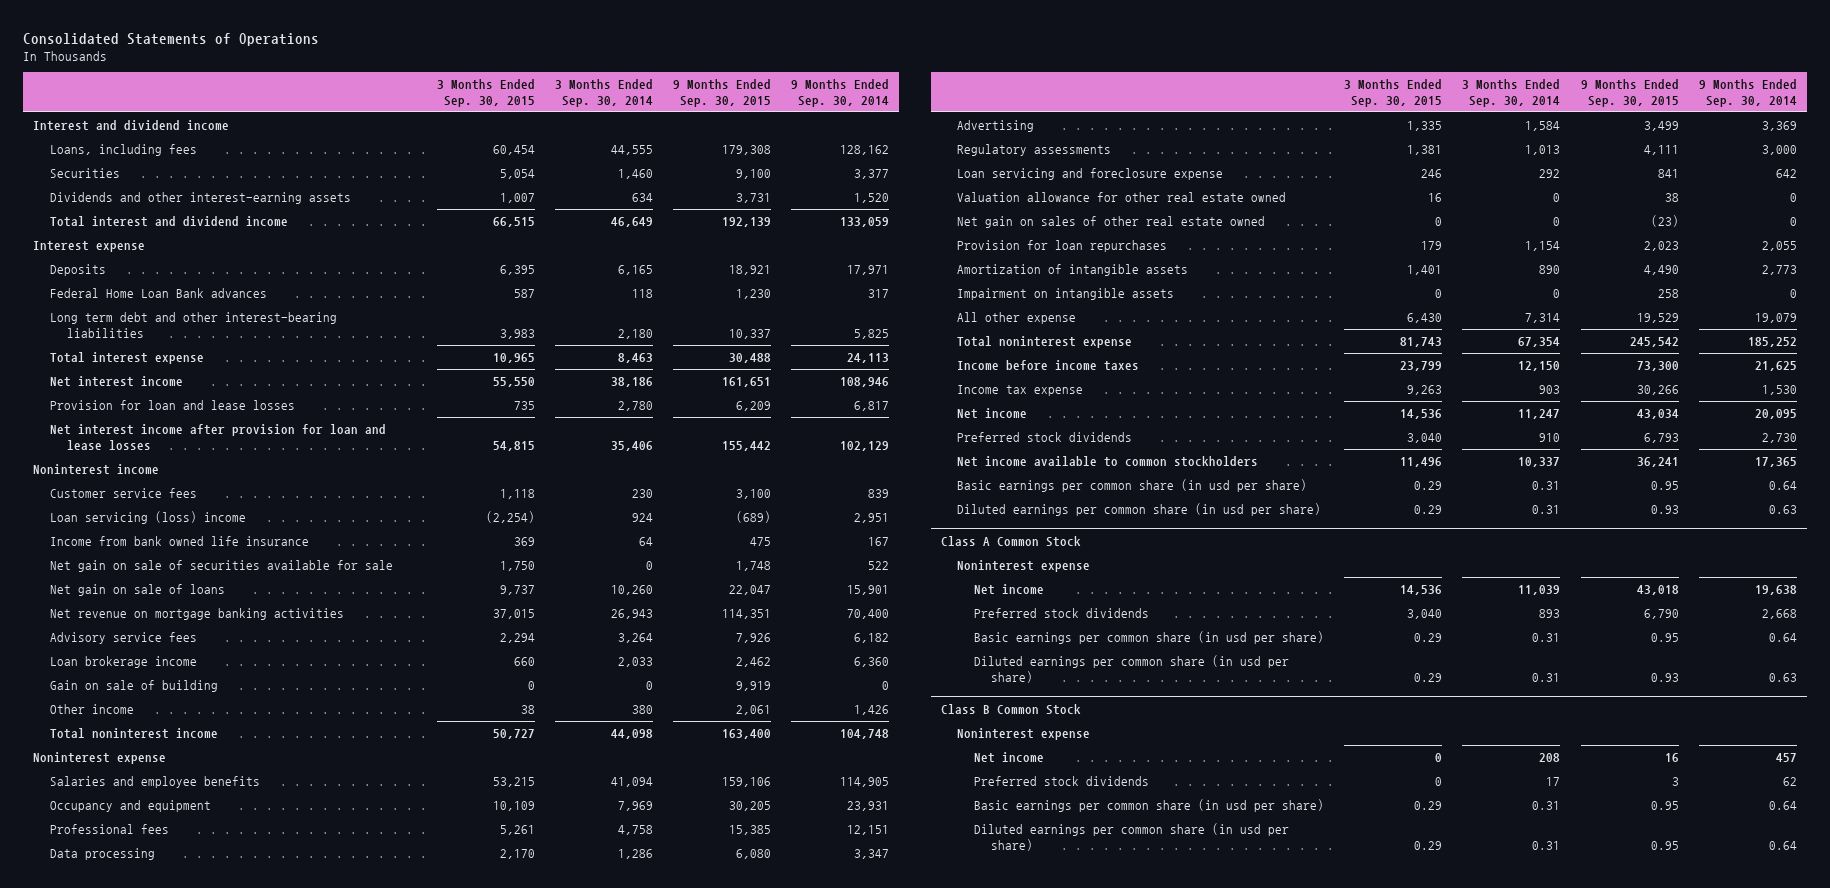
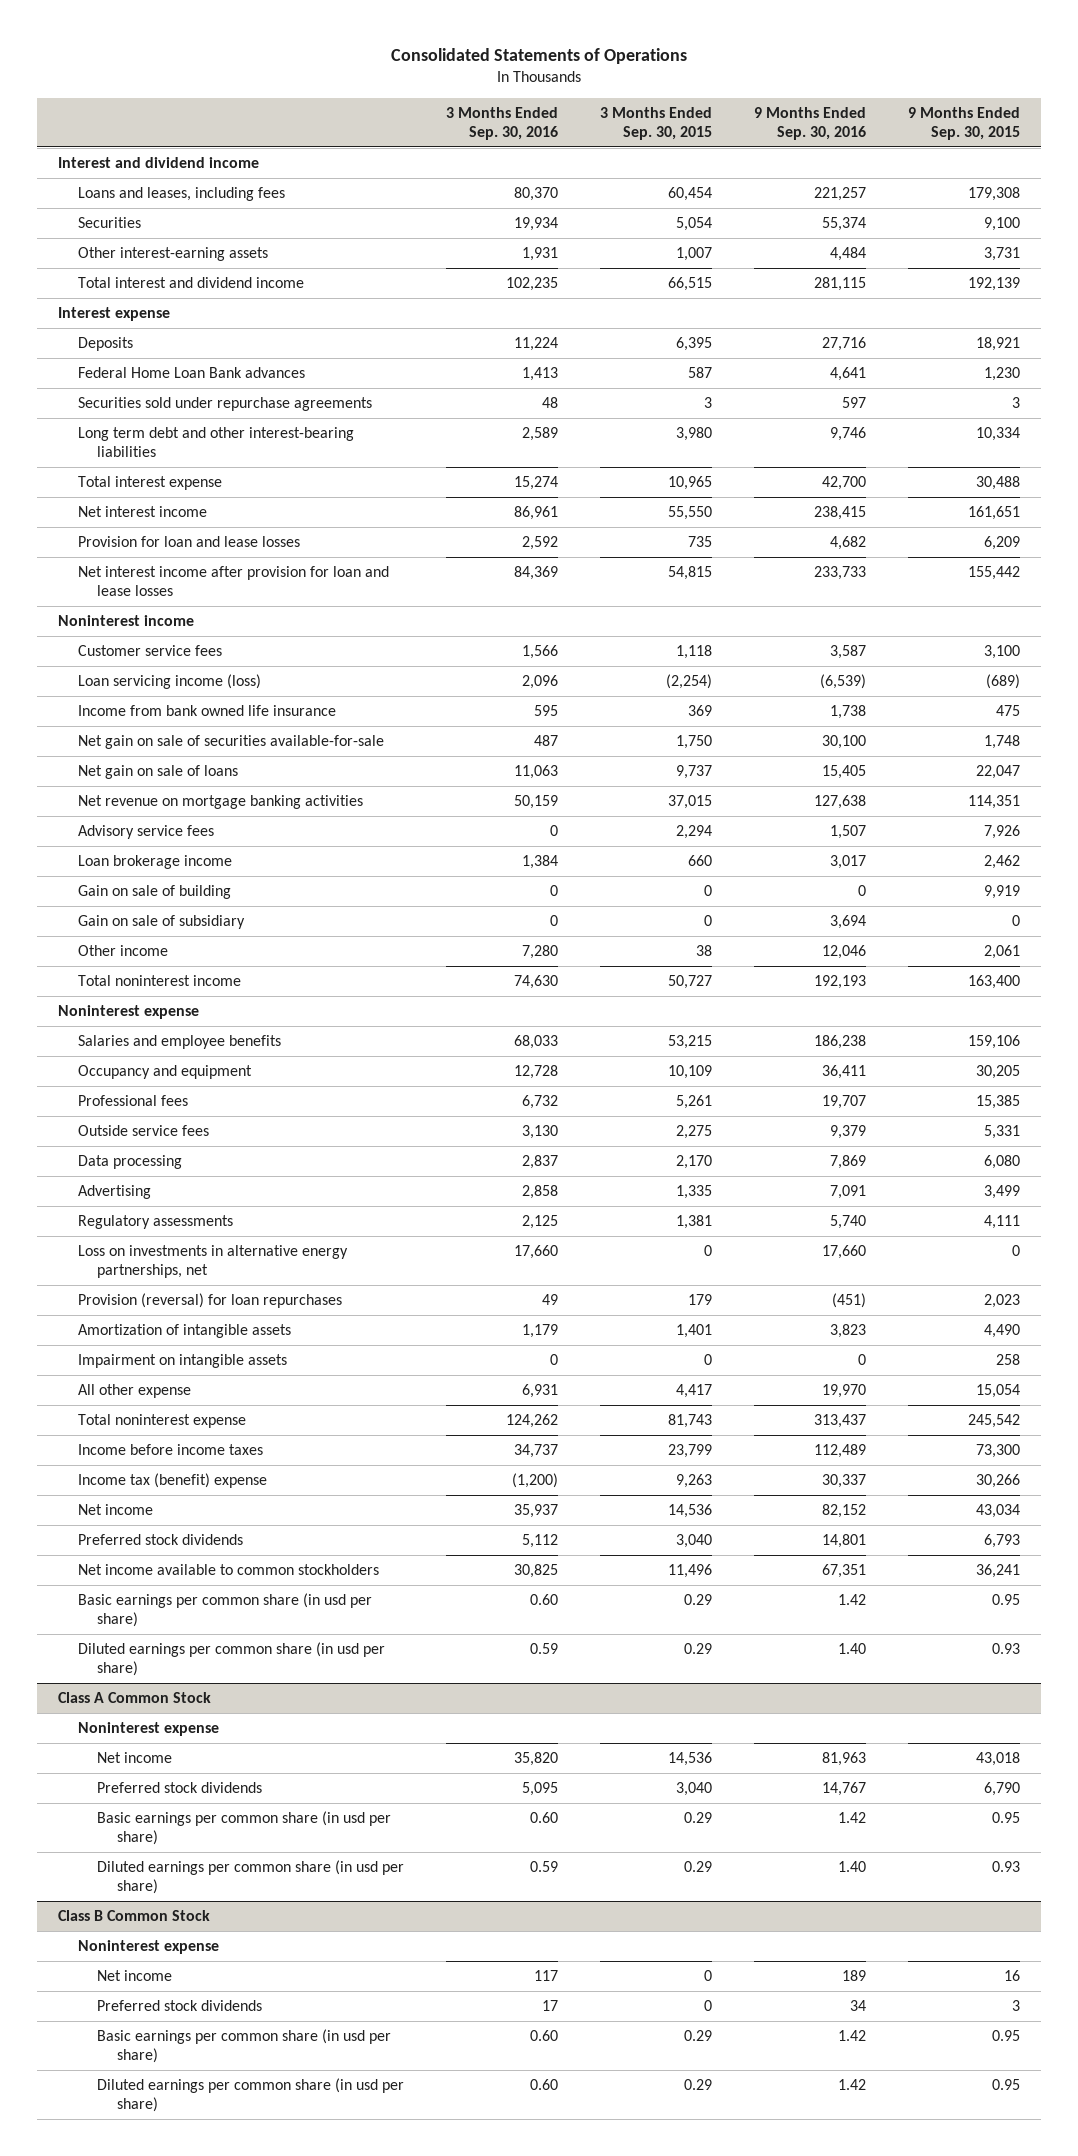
[554,79,653,107] 3 Months Ended Sep. 30, 2014 -> none
[791,79,890,107] 9 Months Ended Sep. 30, 2014 -> none
none -> [446,106,559,140] 3 Months Ended Sep. 30, 2016
none -> [753,106,866,140] 9 Months Ended Sep. 30, 2016
[49,144,197,157] Loans, including fees -> [77,186,285,201] Loans and leases, including fees
[49,192,351,205] Dividends and other interest-earning assets -> [77,246,268,261] Other interest-earning assets
none -> [77,396,372,411] Securities sold under repurchase agreements
[499,328,535,339] 3,983 -> [676,426,713,441] 3,980
[729,328,772,339] 10,337 -> [975,426,1020,441] 10,334
[49,511,246,525] Loan servicing (loss) income -> [77,673,261,689] Loan servicing income (loss)
[49,560,393,573] Net gain on sale of securities available for sale -> [77,734,384,749] Net gain on sale of securities available-for-sale
none -> [77,914,245,929] Gain on sale of subsidiary
none -> [77,1124,209,1136] Outside service fees
[957,168,1224,181] Loan servicing and foreclosure expense -> none
[957,192,1287,203] Valuation allowance for other real estate owned -> none
[957,216,1266,229] Net gain on sales of other real estate owned -> none
none -> [77,1244,348,1278] Loss on investments in alternative energy partnerships, net
[957,240,1168,253] Provision for loan repurchases -> [77,1292,342,1308] Provision (reversal) for loan repurchases
[1407,313,1443,324] 6,430 -> [676,1383,713,1398] 4,417
[1636,313,1679,324] 19,529 -> [975,1383,1020,1398] 15,054
[957,385,1084,397] Income tax expense -> [77,1472,267,1488] Income tax (benefit) expense

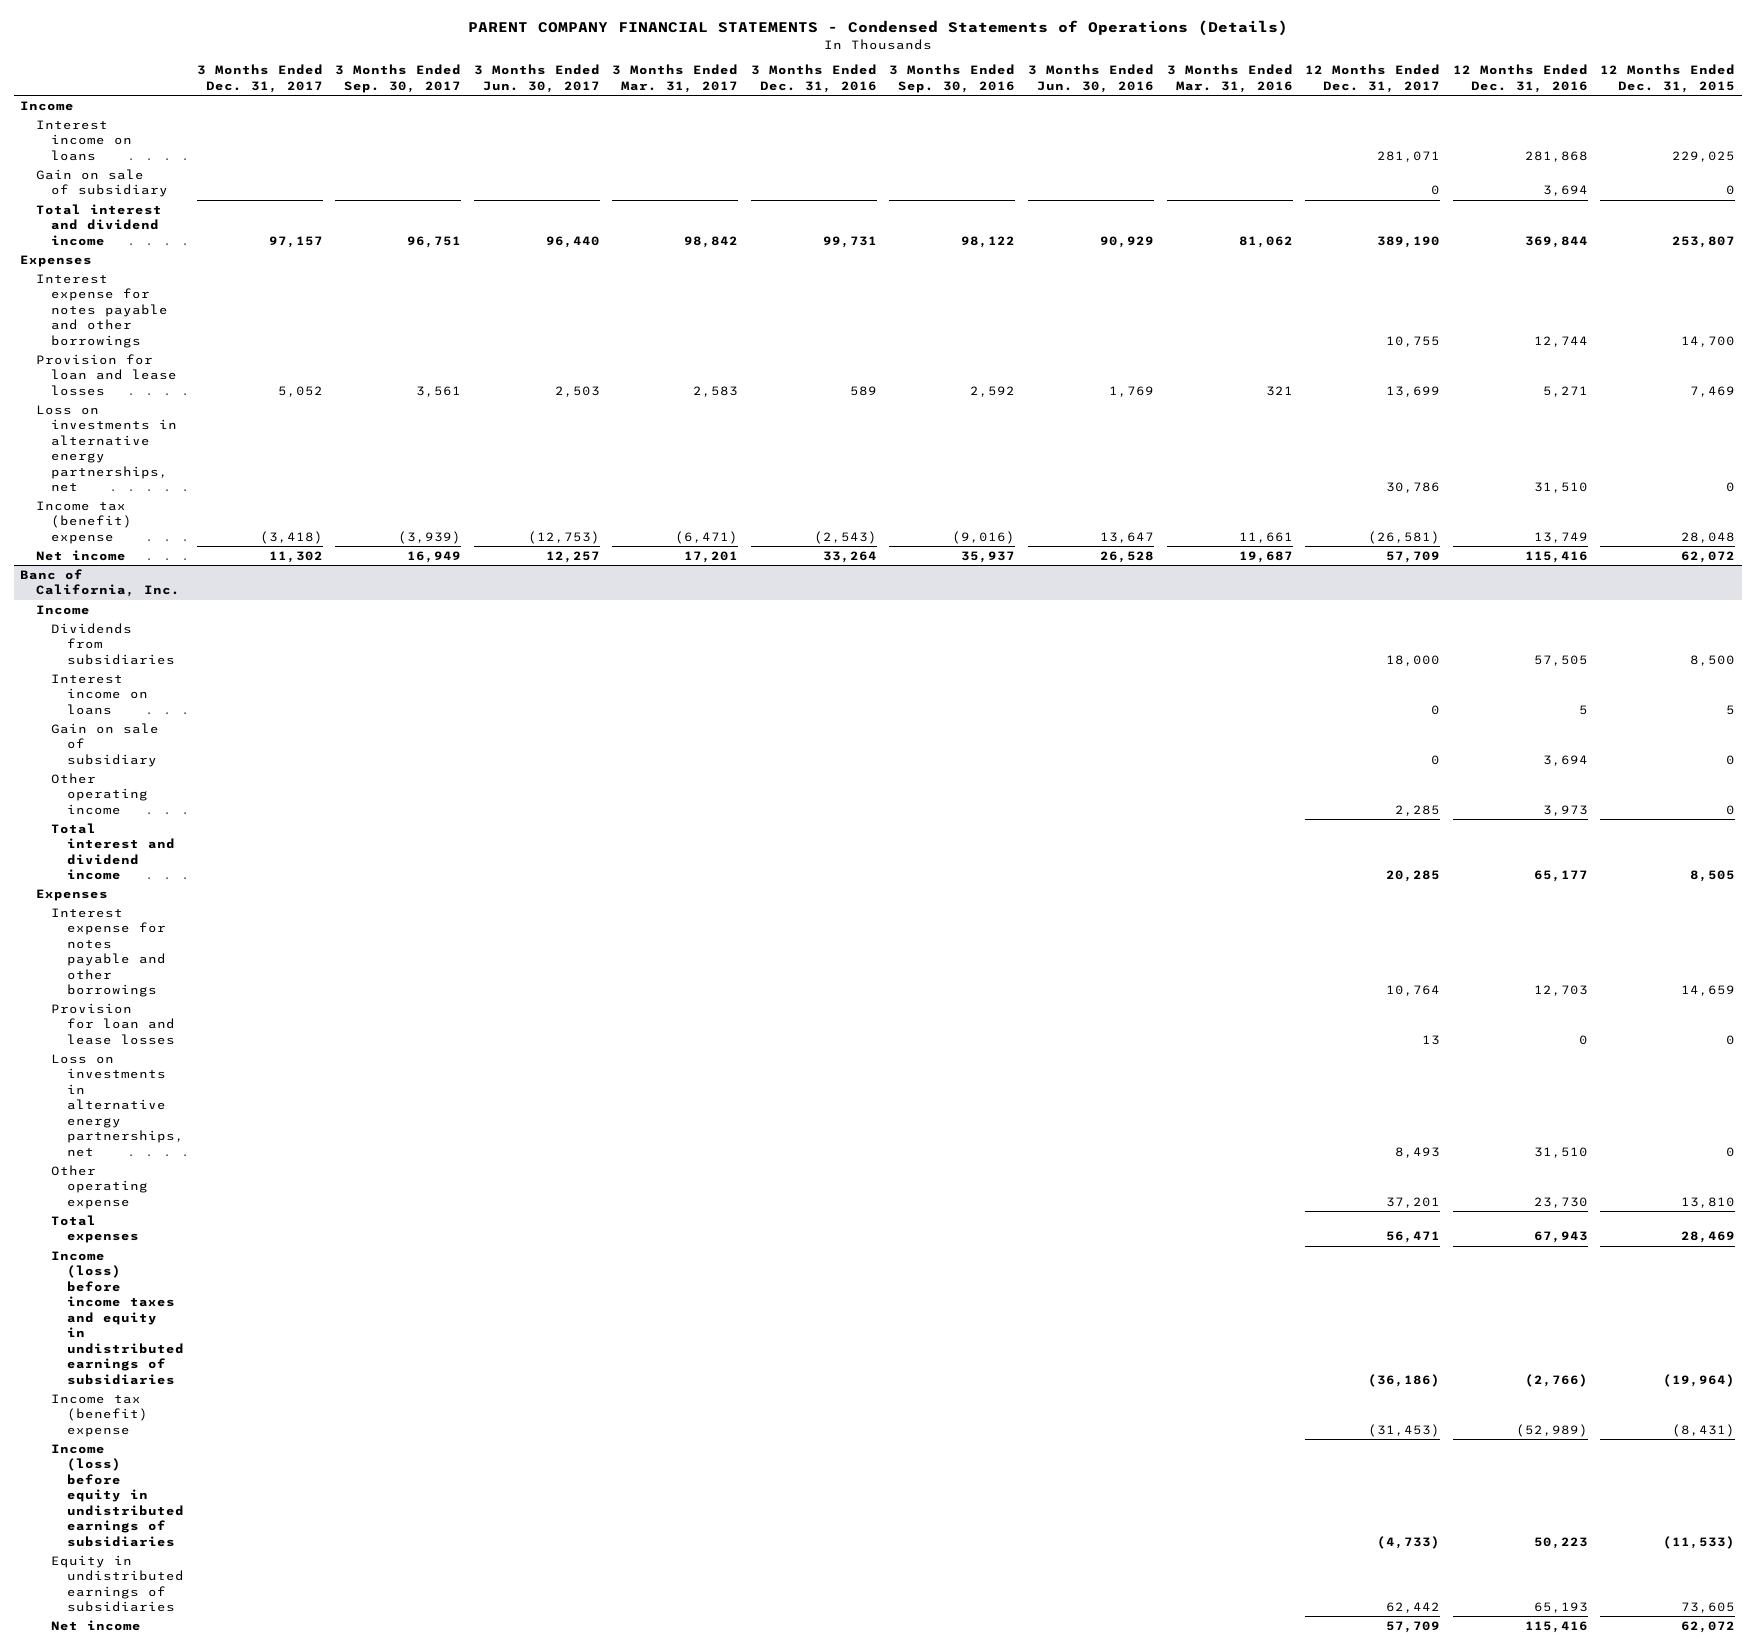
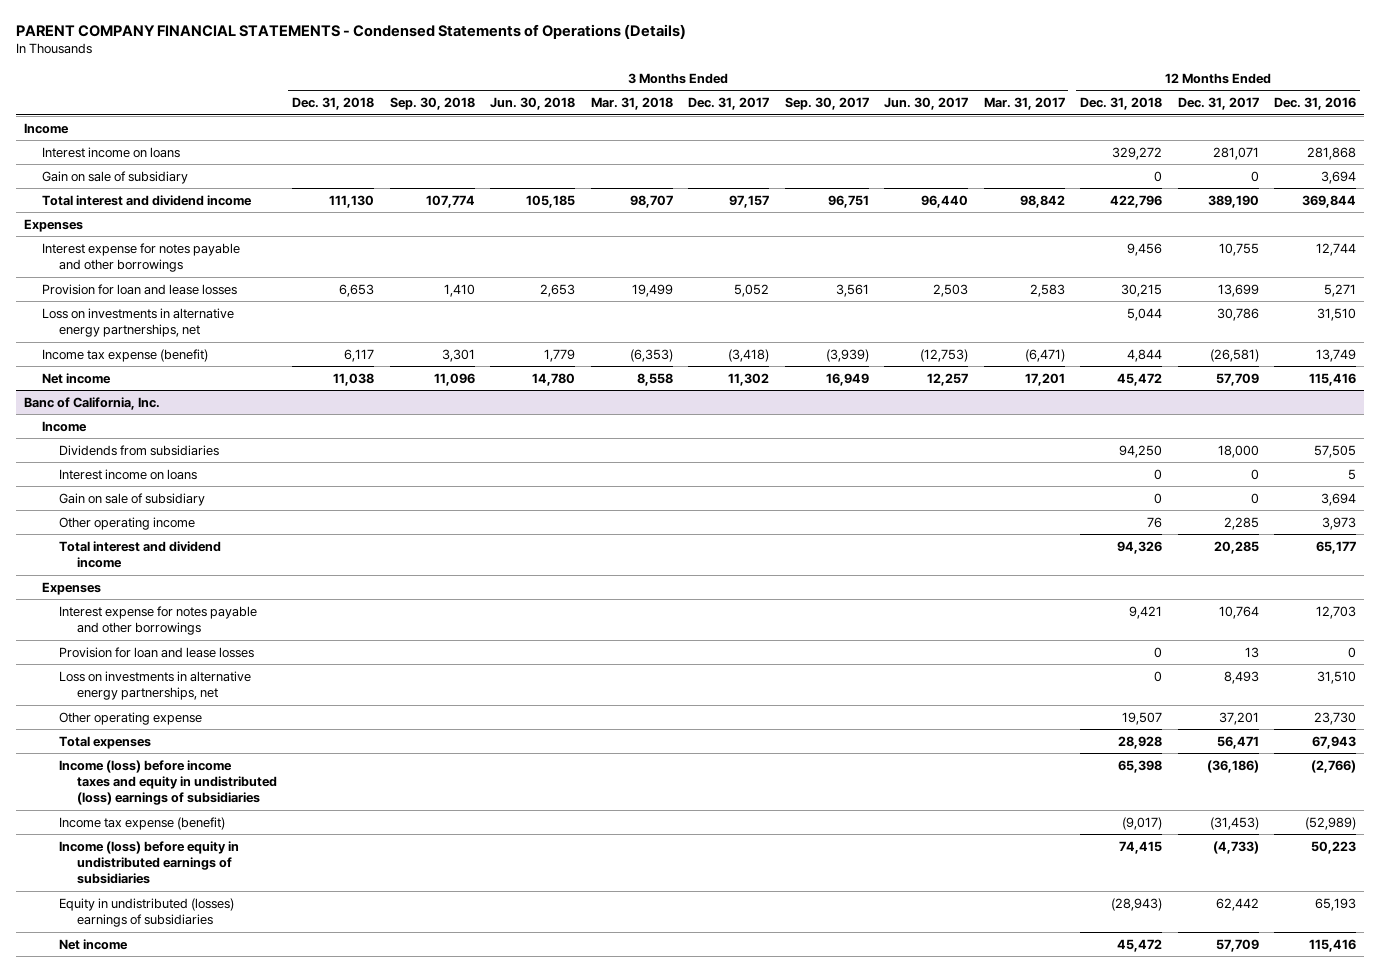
[750,64,877,93] 3 Months Ended Dec. 31, 2016 -> none
[889,64,1016,93] 3 Months Ended Sep. 30, 2016 -> none
[1027,64,1154,93] 3 Months Ended Jun. 30, 2016 -> none
[1166,64,1293,93] 3 Months Ended Mar. 31, 2016 -> none
[1600,64,1736,93] 12 Months Ended Dec. 31, 2015 -> none
none -> [292,97,375,111] Dec. 31, 2018
none -> [389,97,475,111] Sep. 30, 2018
none -> [490,97,576,111] Jun. 30, 2018
none -> [590,97,673,111] Mar. 31, 2018
none -> [1080,97,1163,111] Dec. 31, 2018
[35,500,133,544] Income tax (benefit) expense -> [41,348,208,362] Income tax expense (benefit)
[51,1250,185,1385] Income (loss) before income taxes and equity in undistributed earnings of subsidiaries -> [59,759,277,806] Income (loss) before income taxes and equity in undistributed (loss) earnings of subsidiaries
[51,1393,149,1437] Income tax (benefit) expense -> [59,816,226,830] Income tax expense (benefit)
[51,1554,185,1613] Equity in undistributed earnings of subsidiaries -> [59,897,235,928] Equity in undistributed (losses) earnings of subsidiaries

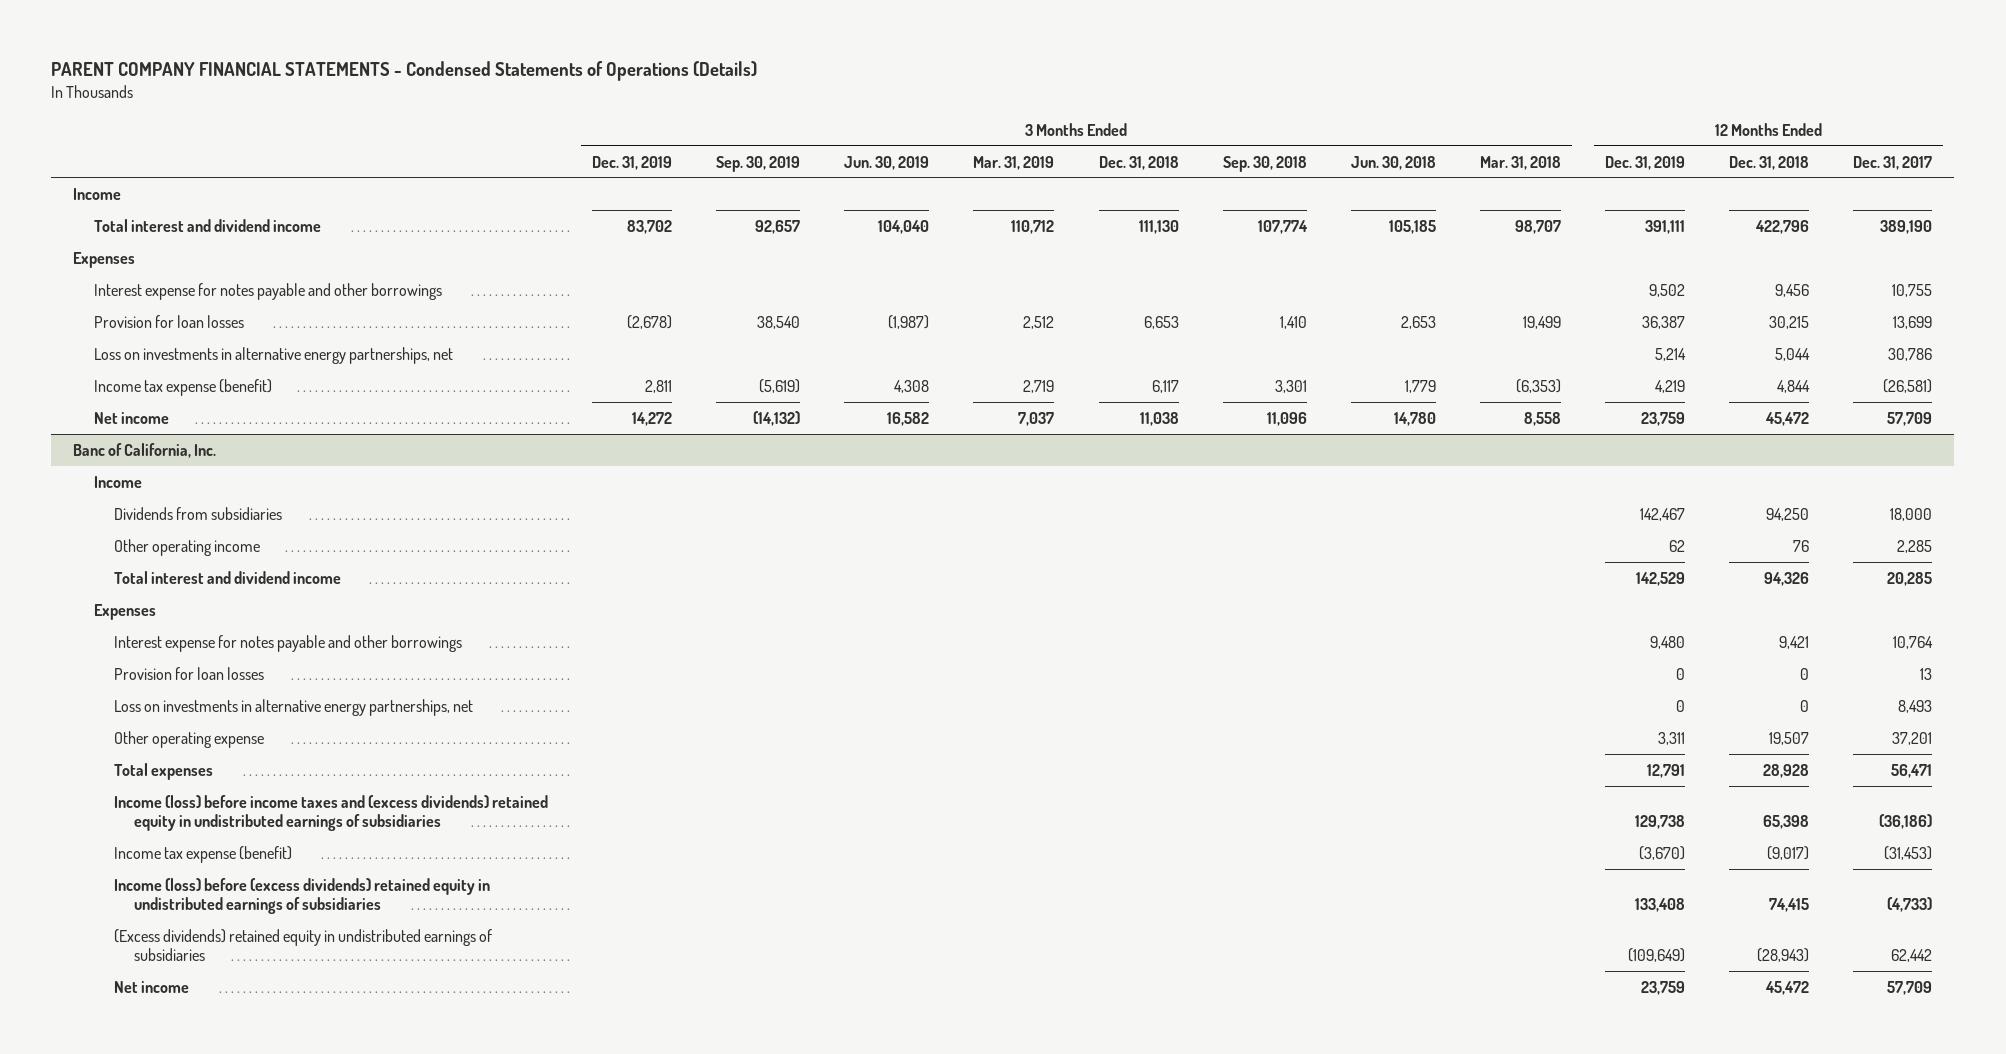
[688,97,770,111] Dec. 31, 2017 -> none
[784,97,869,111] Sep. 30, 2017 -> none
[884,97,969,111] Jun. 30, 2017 -> none
[983,97,1065,111] Mar. 31, 2017 -> none
[1274,97,1357,111] Dec. 31, 2016 -> none
none -> [591,155,672,170] Dec. 31, 2019
none -> [716,155,801,172] Sep. 30, 2019
none -> [844,155,930,170] Jun. 30, 2019
none -> [973,155,1055,170] Mar. 31, 2019
none -> [1605,155,1686,170] Dec. 31, 2019
[41,146,180,158] Interest income on loans -> none
[41,170,188,184] Gain on sale of subsidiary -> none
[41,283,237,295] Provision for loan and lease losses -> [93,314,244,328] Provision for loan losses
[59,468,198,480] Interest income on loans -> none
[59,492,206,506] Gain on sale of subsidiary -> none
[59,646,255,658] Provision for loan and lease losses -> [113,666,264,680] Provision for loan losses
[59,759,277,806] Income (loss) before income taxes and equity in undistributed (loss) earnings of subsidiaries -> [113,794,548,832] Income (loss) before income taxes and (excess dividends) retained equity in undistributed earnings of subsidiaries
[59,840,240,885] Income (loss) before equity in undistributed earnings of subsidiaries -> [113,877,490,915] Income (loss) before (excess dividends) retained equity in undistributed earnings of subsidiaries
[59,897,235,928] Equity in undistributed (losses) earnings of subsidiaries -> [113,928,492,962] (Excess dividends) retained equity in undistributed earnings of subsidiaries

